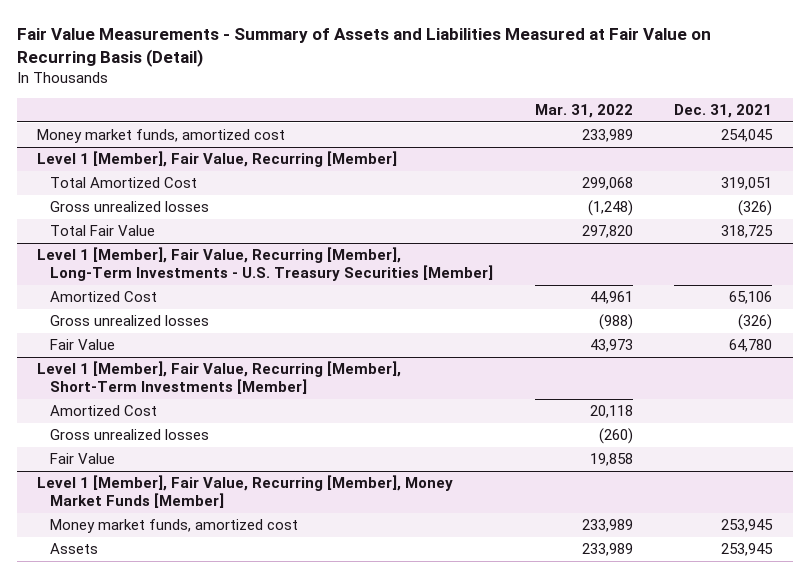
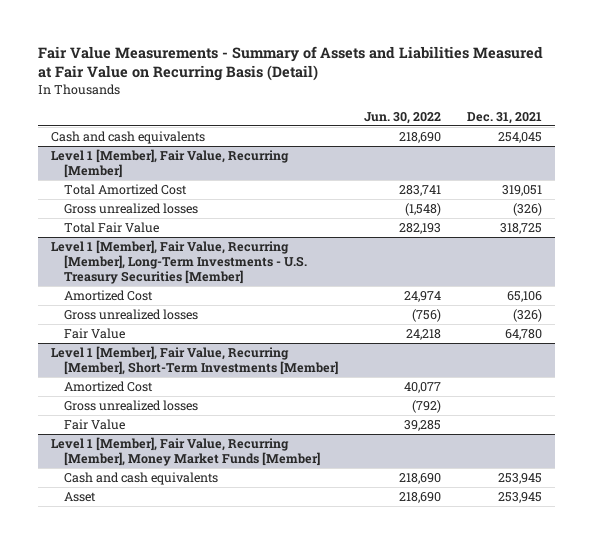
[534,103,633,118] Mar. 31, 2022 -> none
none -> [363,111,441,124] Jun. 30, 2022
[37,129,286,144] Money market funds, amortized cost -> [51,130,206,144] Cash and cash equivalents
[50,519,299,534] Money market funds, amortized cost -> [63,471,218,485] Cash and cash equivalents
[50,543,99,555] Assets -> [63,491,96,502] Asset

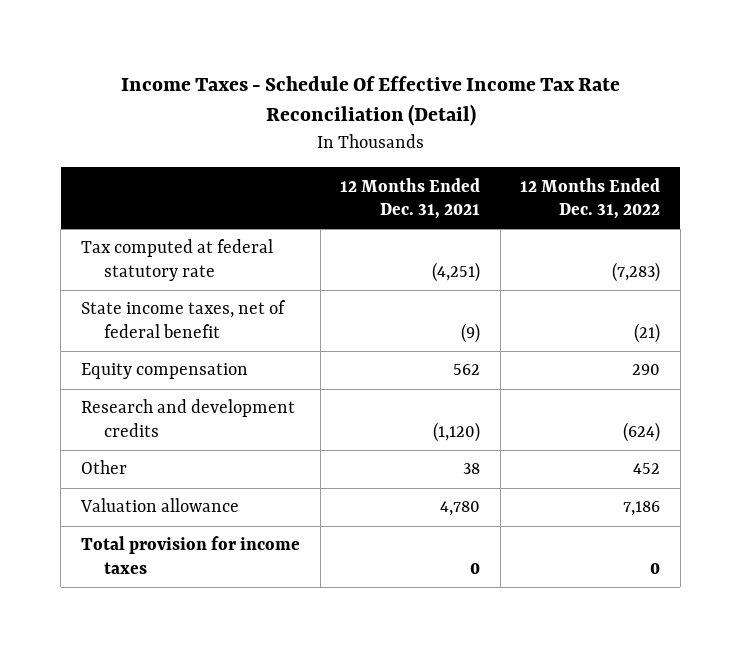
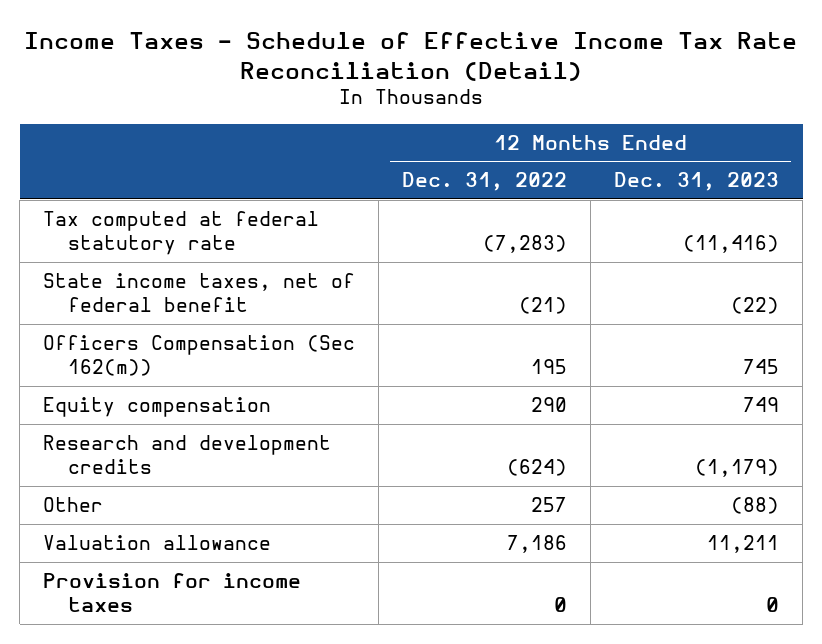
[120,76,620,127] Income Taxes - Schedule Of Effective Income Tax Rate Reconciliation (Detail) -> [24,32,798,81] Income Taxes - Schedule of Effective Income Tax Rate Reconciliation (Detail)
[340,177,481,219] 12 Months Ended Dec. 31, 2021 -> none
none -> [614,172,780,192] Dec. 31, 2023
none -> [43,335,356,377] Officers Compensation (Sec 162(m))
[633,463,661,475] 452 -> [531,497,568,513] 257
[80,536,300,574] Total provision for income taxes -> [43,573,302,613] Provision for income taxes

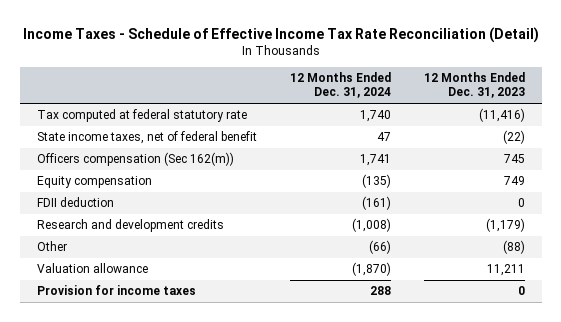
[402,172,568,192] Dec. 31, 2022 -> none
none -> [289,72,391,99] 12 Months Ended Dec. 31, 2024
[43,335,356,377] Officers Compensation (Sec 162(m)) -> [36,152,234,167] Officers compensation (Sec 162(m))
none -> [36,197,114,208] FDII deduction

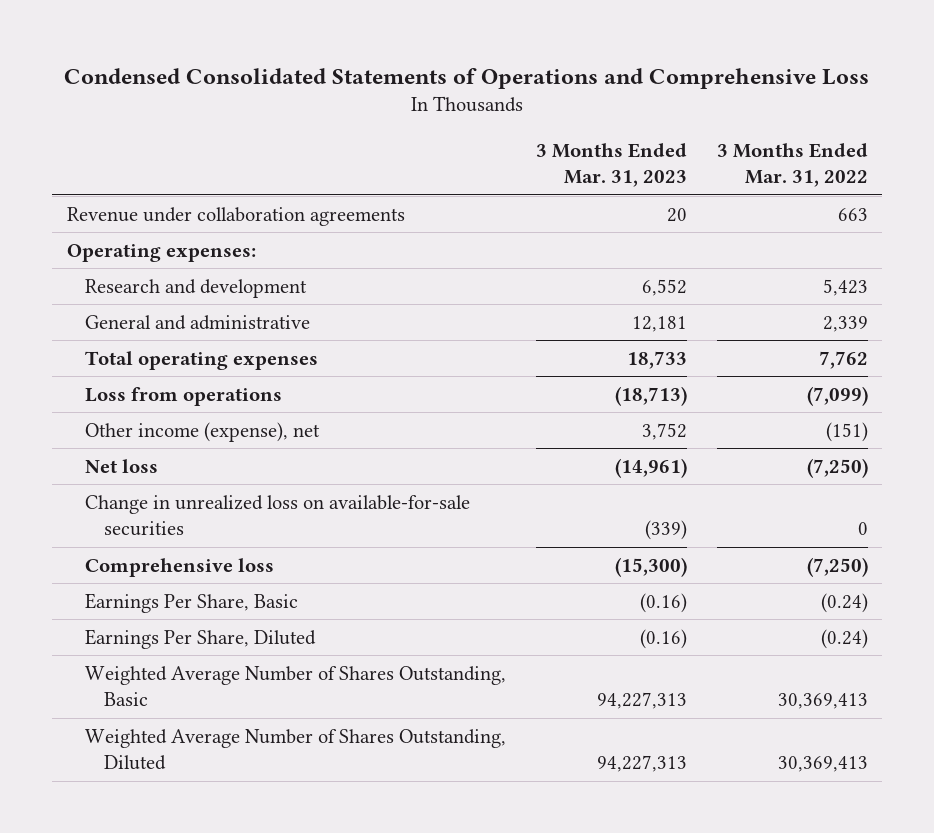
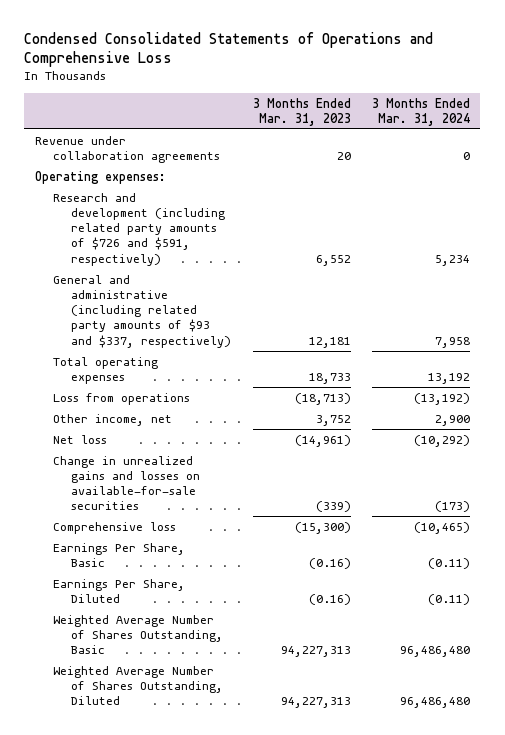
[716,142,868,188] 3 Months Ended Mar. 31, 2022 -> none
none -> [371,97,470,126] 3 Months Ended Mar. 31, 2024
[85,278,308,298] Research and development -> [53,192,226,266] Research and development (including related party amounts of $726 and $591, respectively)
[85,314,311,330] General and administrative -> [53,274,232,348] General and administrative (including related party amounts of $93 and $337, respectively)
[85,421,321,442] Other income (expense), net -> [53,413,173,426] Other income, net
[85,494,471,537] Change in unrealized loss on available-for-sale securities -> [53,455,201,511] Change in unrealized gains and losses on available-for-sale securities

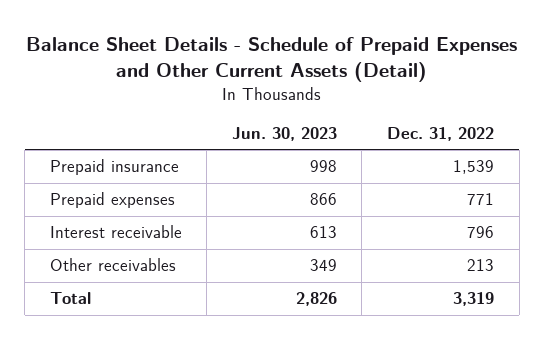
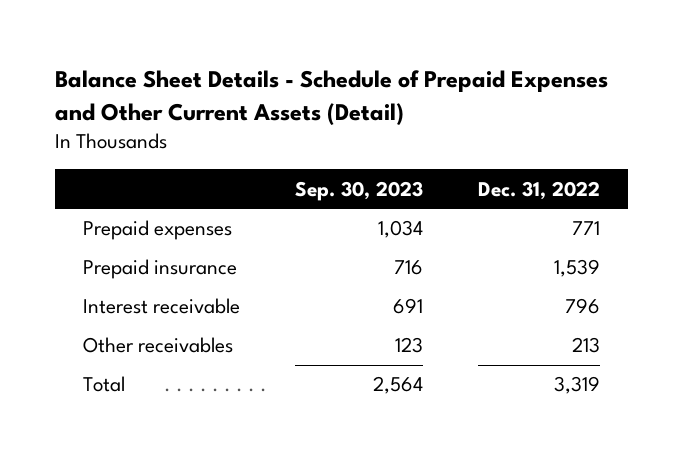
[231,126,337,141] Jun. 30, 2023 -> none
none -> [294,180,423,201] Sep. 30, 2023
[49,159,179,176] Prepaid insurance -> [82,259,237,280] Prepaid insurance

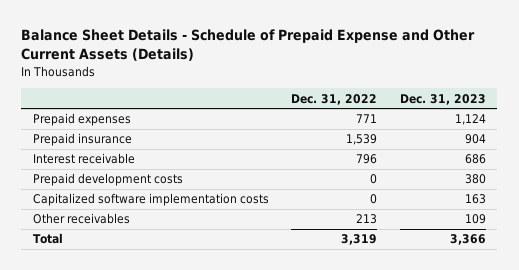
[54,70,608,125] Balance Sheet Details - Schedule of Prepaid Expenses and Other Current Assets (Detail) -> [21,29,476,62] Balance Sheet Details - Schedule of Prepaid Expense and Other Current Assets (Details)
[294,180,423,201] Sep. 30, 2023 -> none
none -> [399,93,486,105] Dec. 31, 2023
none -> [32,173,183,187] Prepaid development costs
none -> [32,193,269,207] Capitalized software implementation costs

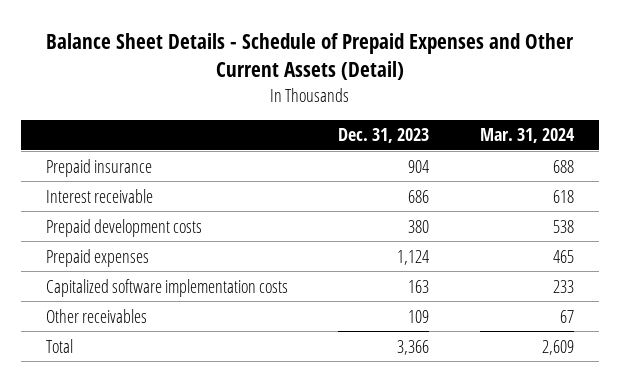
[21,29,476,62] Balance Sheet Details - Schedule of Prepaid Expense and Other Current Assets (Details) -> [45,33,574,81] Balance Sheet Details - Schedule of Prepaid Expenses and Other Current Assets (Detail)
[291,93,378,105] Dec. 31, 2022 -> none
none -> [479,128,575,144] Mar. 31, 2024
[32,113,131,127] Prepaid expenses -> [46,248,150,267] Prepaid expenses

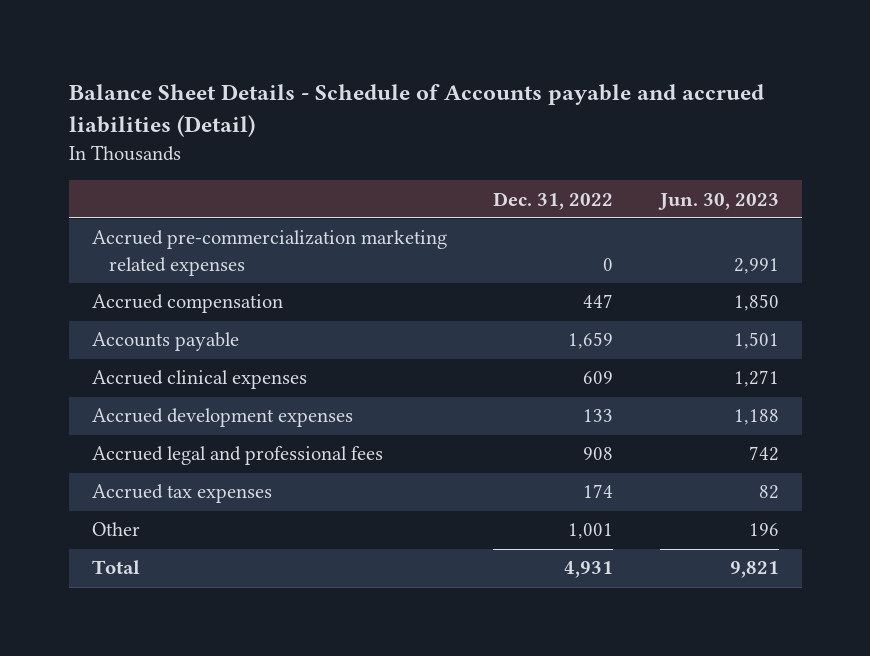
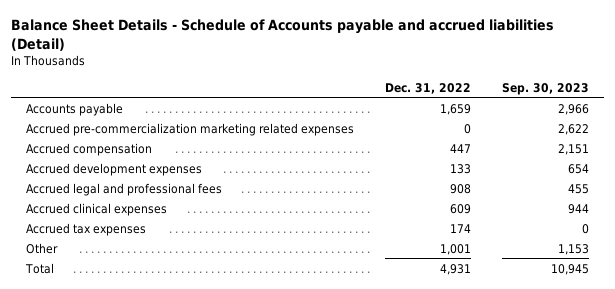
[657,192,779,210] Jun. 30, 2023 -> none
none -> [501,82,589,95] Sep. 30, 2023
[91,332,239,352] Accounts payable -> [26,102,124,116] Accounts payable
[91,370,307,390] Accrued clinical expenses -> [26,202,168,216] Accrued clinical expenses

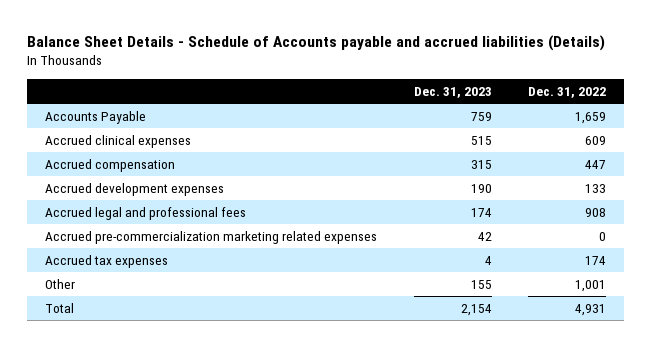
[11,18,555,51] Balance Sheet Details - Schedule of Accounts payable and accrued liabilities (Detail) -> [26,35,605,52] Balance Sheet Details - Schedule of Accounts payable and accrued liabilities (Details)
[501,82,589,95] Sep. 30, 2023 -> none
none -> [413,86,492,98] Dec. 31, 2023
[26,102,124,116] Accounts payable -> [44,110,146,124] Accounts Payable
[26,202,168,216] Accrued clinical expenses -> [44,134,191,148] Accrued clinical expenses
[26,122,355,136] Accrued pre-commercialization marketing related expenses -> [44,230,377,244] Accrued pre-commercialization marketing related expenses

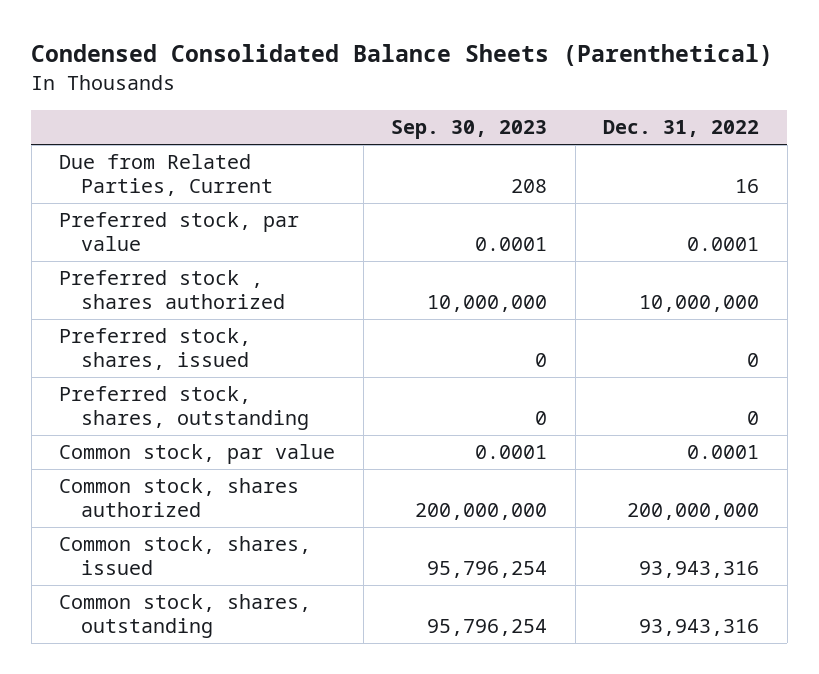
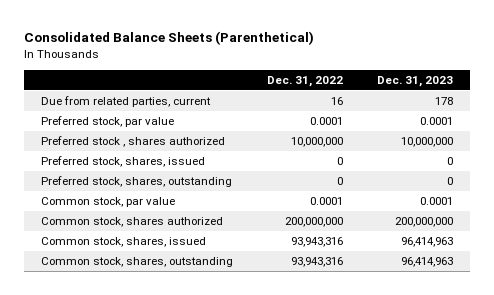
[31,44,774,67] Condensed Consolidated Balance Sheets (Parenthetical) -> [24,31,315,46] Consolidated Balance Sheets (Parenthetical)
[391,120,548,140] Sep. 30, 2023 -> none
none -> [377,76,454,88] Dec. 31, 2023
[59,154,273,197] Due from Related Parties, Current -> [41,96,212,108] Due from related parties, current

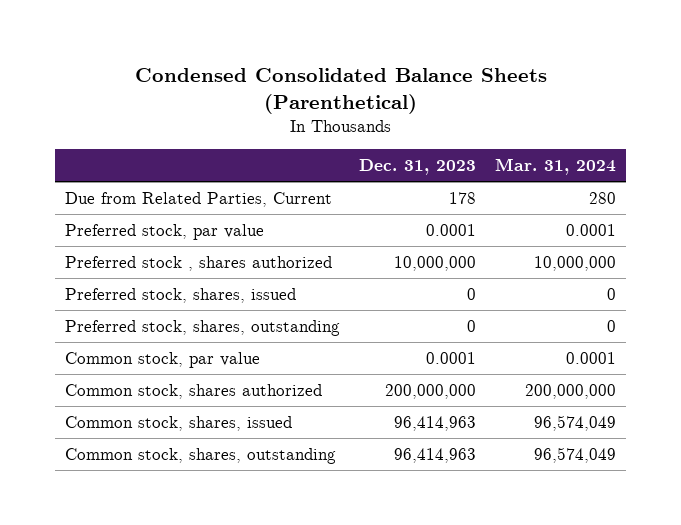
[24,31,315,46] Consolidated Balance Sheets (Parenthetical) -> [134,68,547,114] Condensed Consolidated Balance Sheets (Parenthetical)
[267,76,344,88] Dec. 31, 2022 -> none
none -> [495,158,617,176] Mar. 31, 2024
[41,96,212,108] Due from related parties, current -> [64,192,332,208] Due from Related Parties, Current

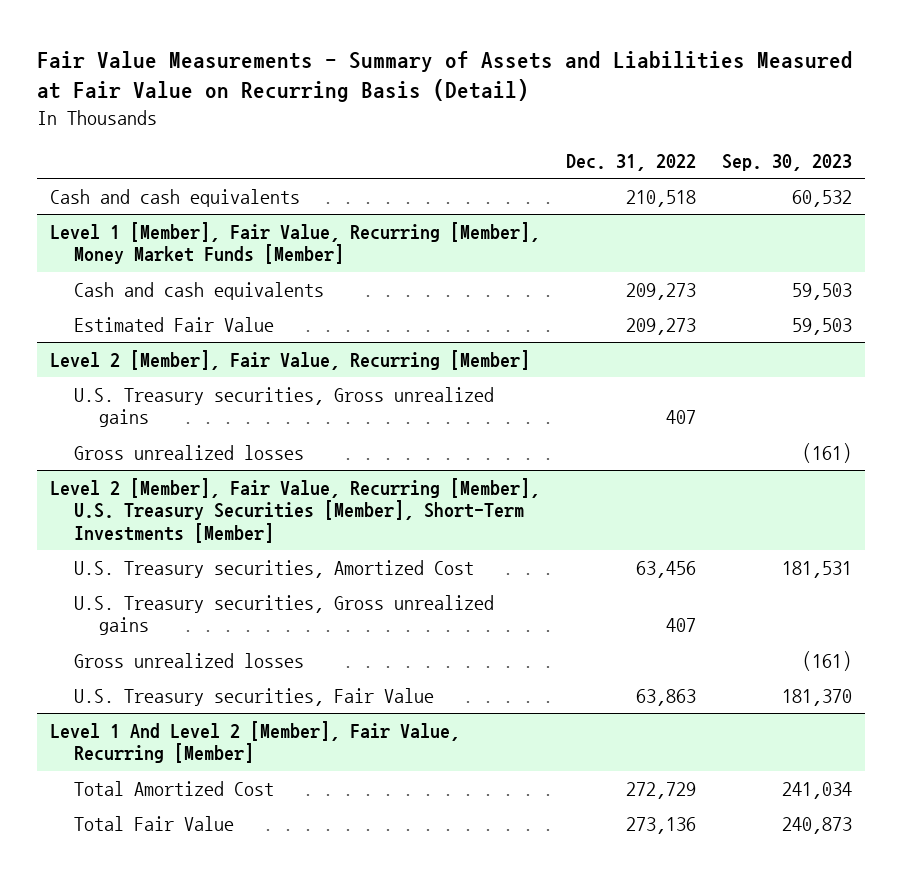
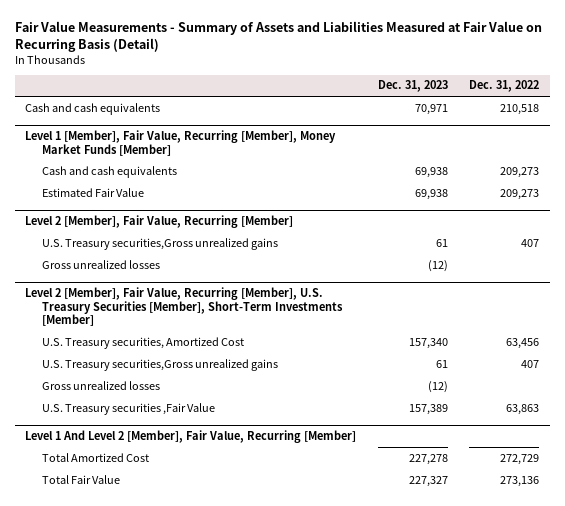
[722,153,853,171] Sep. 30, 2023 -> none
none -> [377,80,448,93] Dec. 31, 2023
[74,386,495,428] U.S. Treasury securities, Gross unrealized gains -> [41,237,278,250] U.S. Treasury securities,Gross unrealized gains
[74,594,495,636] U.S. Treasury securities, Gross unrealized gains -> [41,358,278,371] U.S. Treasury securities,Gross unrealized gains
[74,687,435,706] U.S. Treasury securities, Fair Value -> [41,402,215,415] U.S. Treasury securities ,Fair Value

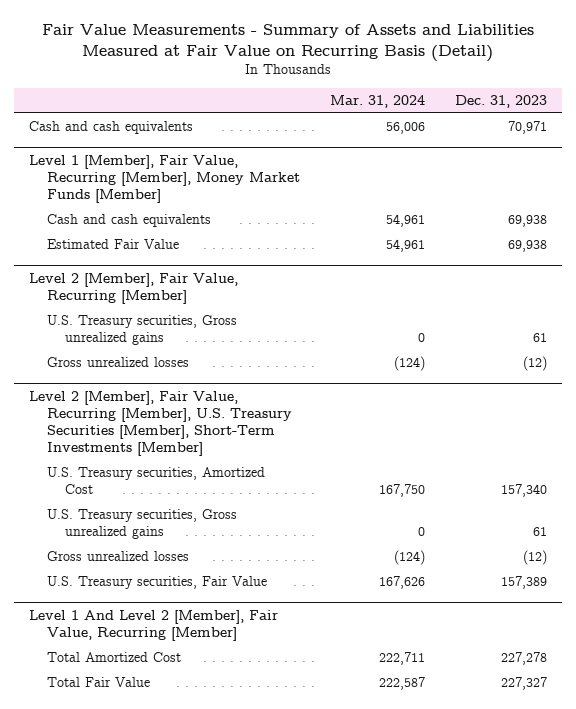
[469,80,540,93] Dec. 31, 2022 -> none
none -> [329,94,425,108] Mar. 31, 2024
[41,237,278,250] U.S. Treasury securities,Gross unrealized gains -> [46,315,237,346] U.S. Treasury securities, Gross unrealized gains
[41,358,278,371] U.S. Treasury securities,Gross unrealized gains -> [46,509,237,540] U.S. Treasury securities, Gross unrealized gains
[41,402,215,415] U.S. Treasury securities ,Fair Value -> [46,576,267,590] U.S. Treasury securities, Fair Value

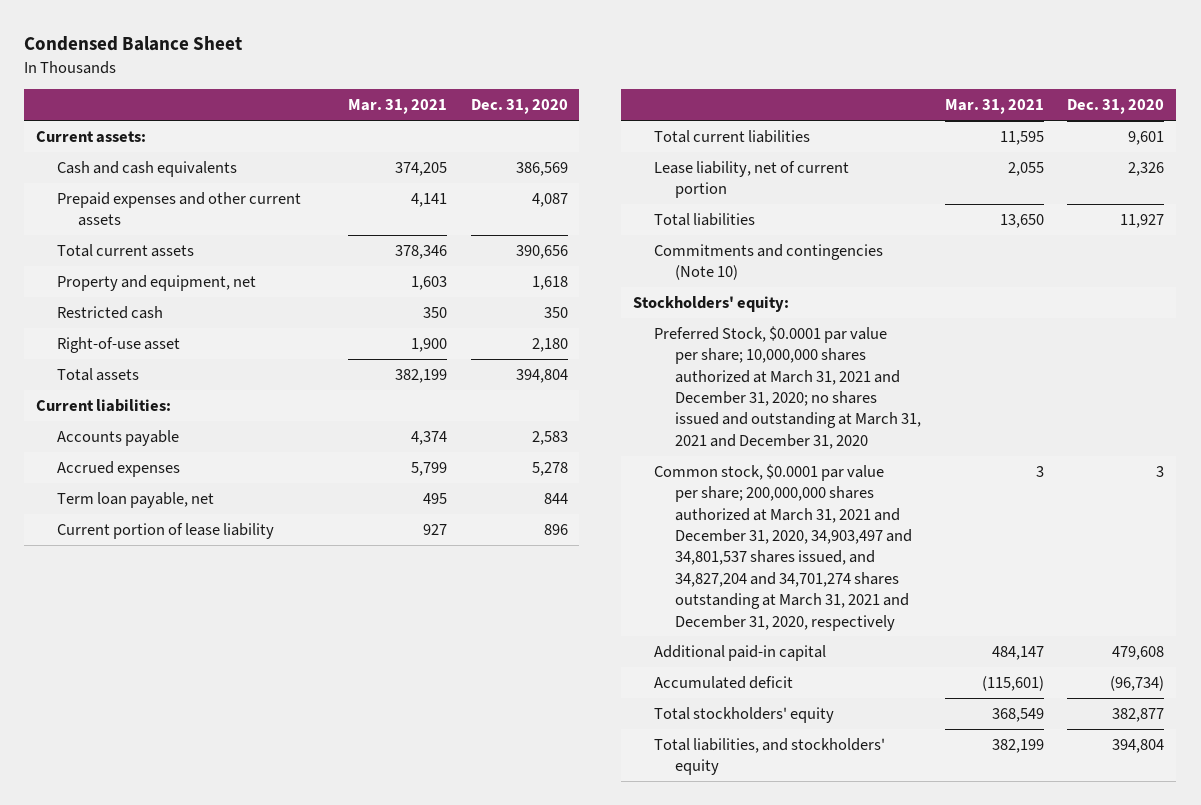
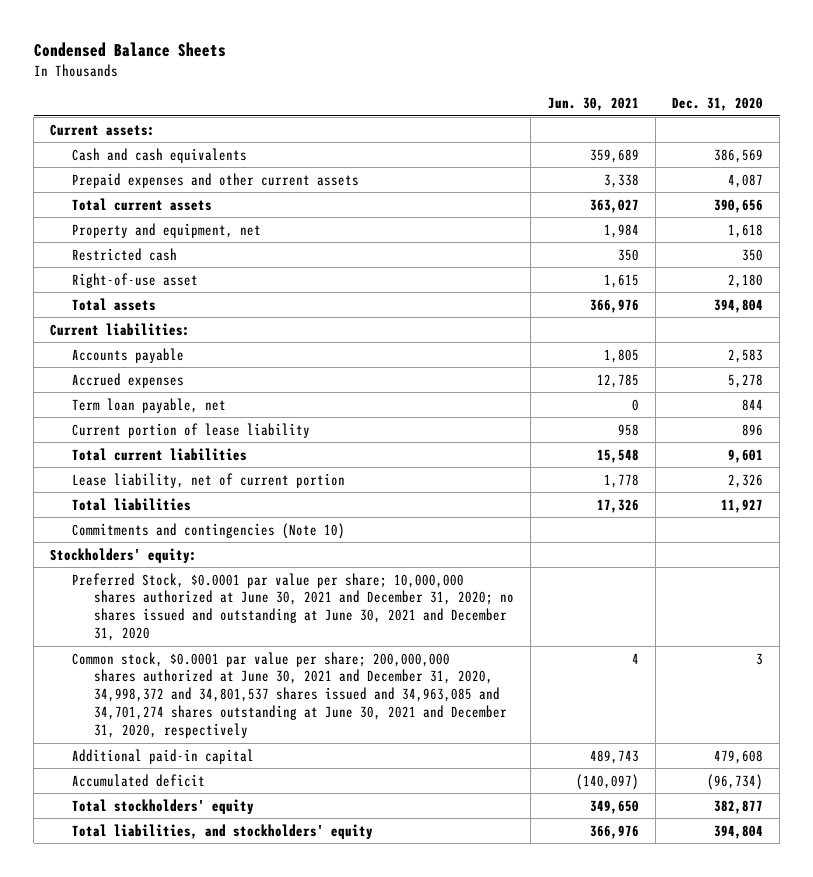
[24,36,243,52] Condensed Balance Sheet -> [33,42,226,58] Condensed Balance Sheets
[347,99,447,115] Mar. 31, 2021 -> none
none -> [547,97,639,112] Jun. 30, 2021
[654,325,922,449] Preferred Stock, $0.0001 par value per share; 10,000,000 shares authorized at March 31, 2021 and December 31, 2020; no shares issued and outstanding at March 31, 2021 and December 31, 2020 -> [72,572,515,642] Preferred Stock, $0.0001 par value per share; 10,000,000 shares authorized at June 30, 2021 and December 31, 2020; no shares issued and outstanding at June 30, 2021 and December 31, 2020
[654,463,913,631] Common stock, $0.0001 par value per share; 200,000,000 shares authorized at March 31, 2021 and December 31, 2020, 34,903,497 and 34,801,537 shares issued, and 34,827,204 and 34,701,274 shares outstanding at March 31, 2021 and December 31, 2020, respectively -> [72,651,508,739] Common stock, $0.0001 par value per share; 200,000,000 shares authorized at June 30, 2021 and December 31, 2020, 34,998,372 and 34,801,537 shares issued and 34,963,085 and 34,701,274 shares outstanding at June 30, 2021 and December 31, 2020, respectively

